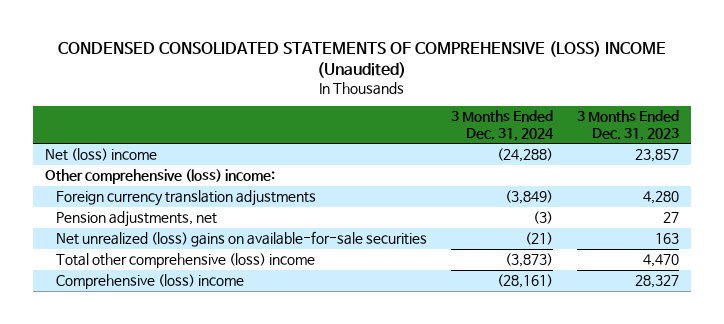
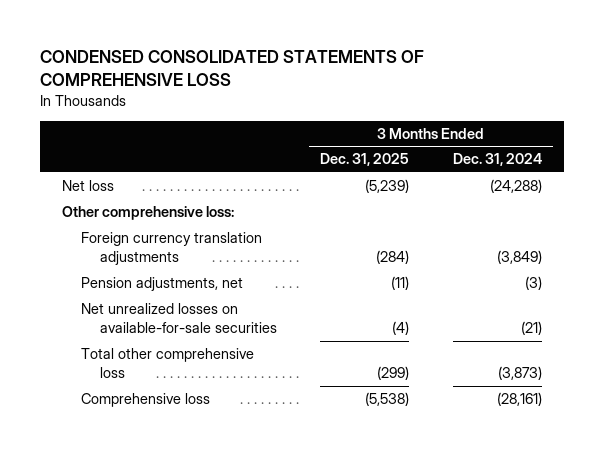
[57,40,666,78] CONDENSED CONSOLIDATED STATEMENTS OF COMPREHENSIVE (LOSS) INCOME (Unaudited) -> [40,50,425,87] CONDENSED CONSOLIDATED STATEMENTS OF COMPREHENSIVE LOSS
[577,110,680,141] 3 Months Ended Dec. 31, 2023 -> none
none -> [320,153,410,167] Dec. 31, 2025
[44,148,157,162] Net (loss) income -> [62,180,115,192] Net loss
[44,169,275,185] Other comprehensive (loss) income: -> [62,206,235,221] Other comprehensive loss:
[55,231,427,248] Net unrealized (loss) gains on available-for-sale securities -> [80,303,277,334] Net unrealized losses on available-for-sale securities
[55,253,315,269] Total other comprehensive (loss) income -> [80,348,254,379] Total other comprehensive loss
[55,274,244,290] Comprehensive (loss) income -> [80,393,210,408] Comprehensive loss

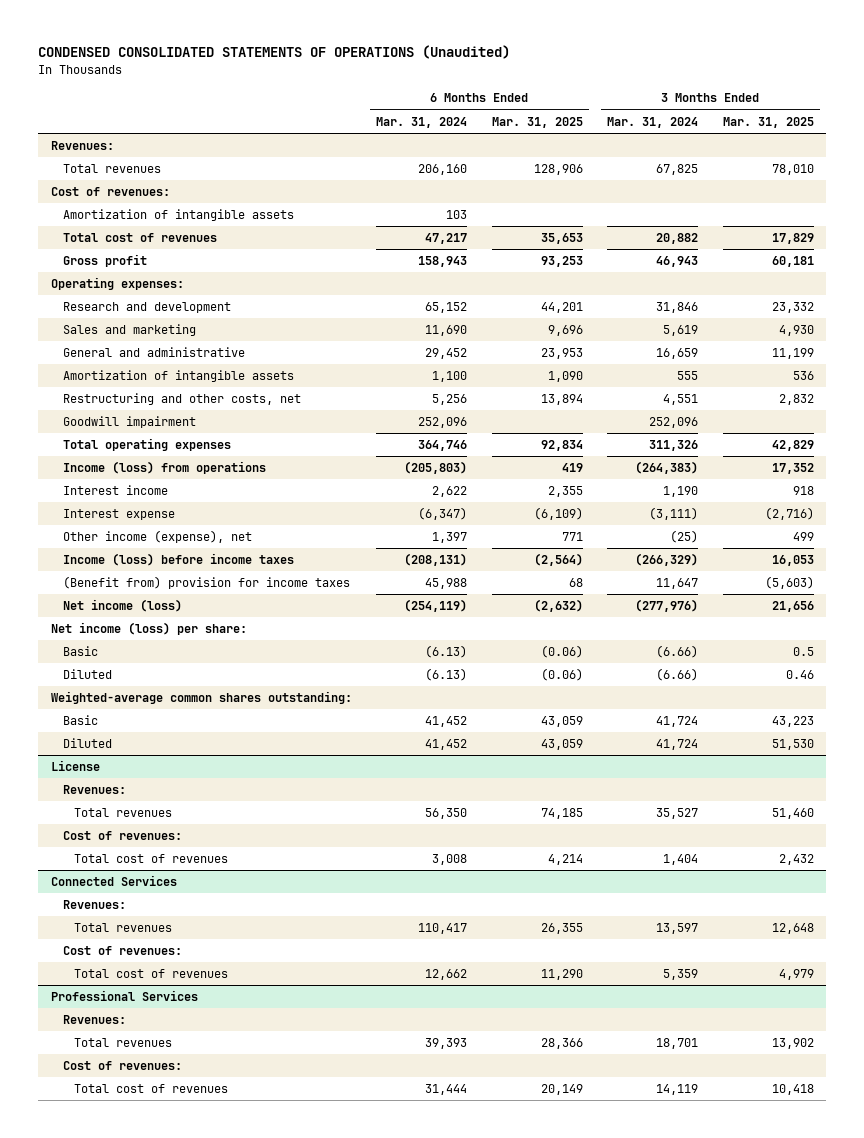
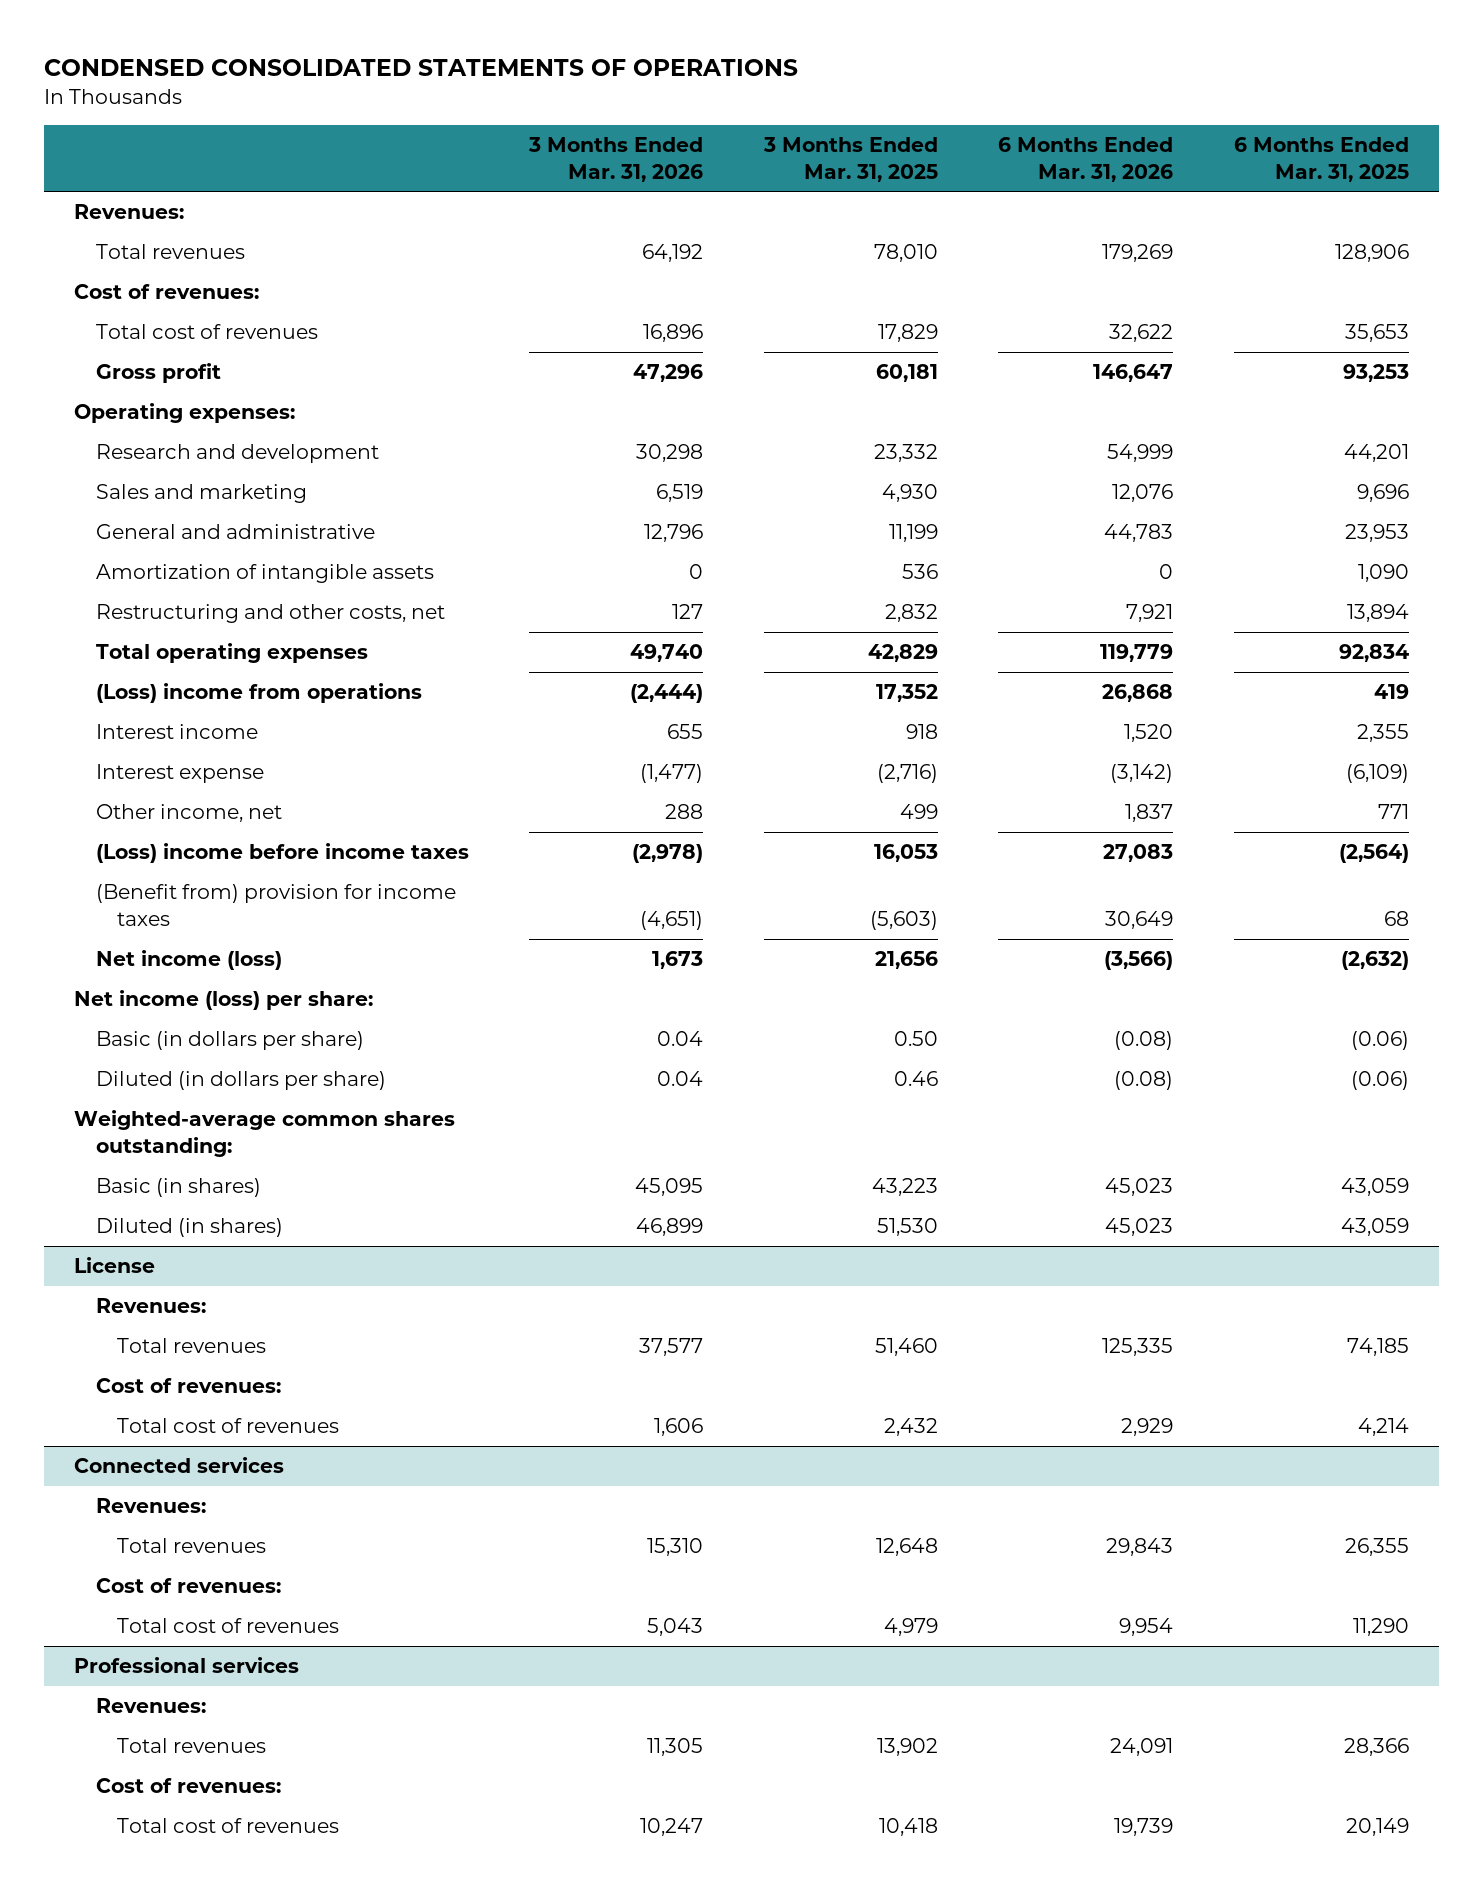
[38,45,511,60] CONDENSED CONSOLIDATED STATEMENTS OF OPERATIONS (Unaudited) -> [44,59,799,77] CONDENSED CONSOLIDATED STATEMENTS OF OPERATIONS
[376,116,468,128] Mar. 31, 2024 -> none
[607,116,699,128] Mar. 31, 2024 -> none
none -> [528,136,704,182] 3 Months Ended Mar. 31, 2026
none -> [998,136,1174,182] 6 Months Ended Mar. 31, 2026
[62,209,294,222] Amortization of intangible assets -> none
[62,416,196,429] Goodwill impairment -> none
[62,461,266,475] Income (loss) from operations -> [95,683,422,704] (Loss) income from operations
[62,530,252,544] Other income (expense), net -> [95,804,282,823] Other income, net
[62,553,294,567] Income (loss) before income taxes -> [95,843,469,864] (Loss) income before income taxes
[62,646,98,657] Basic -> [95,1031,364,1051] Basic (in dollars per share)
[792,647,814,657] 0.5 -> [893,1031,938,1047] 0.50
[62,669,112,680] Diluted -> [95,1071,386,1091] Diluted (in dollars per share)
[62,715,98,726] Basic -> [95,1178,261,1198] Basic (in shares)
[62,738,112,749] Diluted -> [95,1218,283,1238] Diluted (in shares)
[50,875,177,887] Connected Services -> [74,1457,285,1474] Connected services
[50,990,198,1002] Professional Services -> [74,1657,300,1674] Professional services

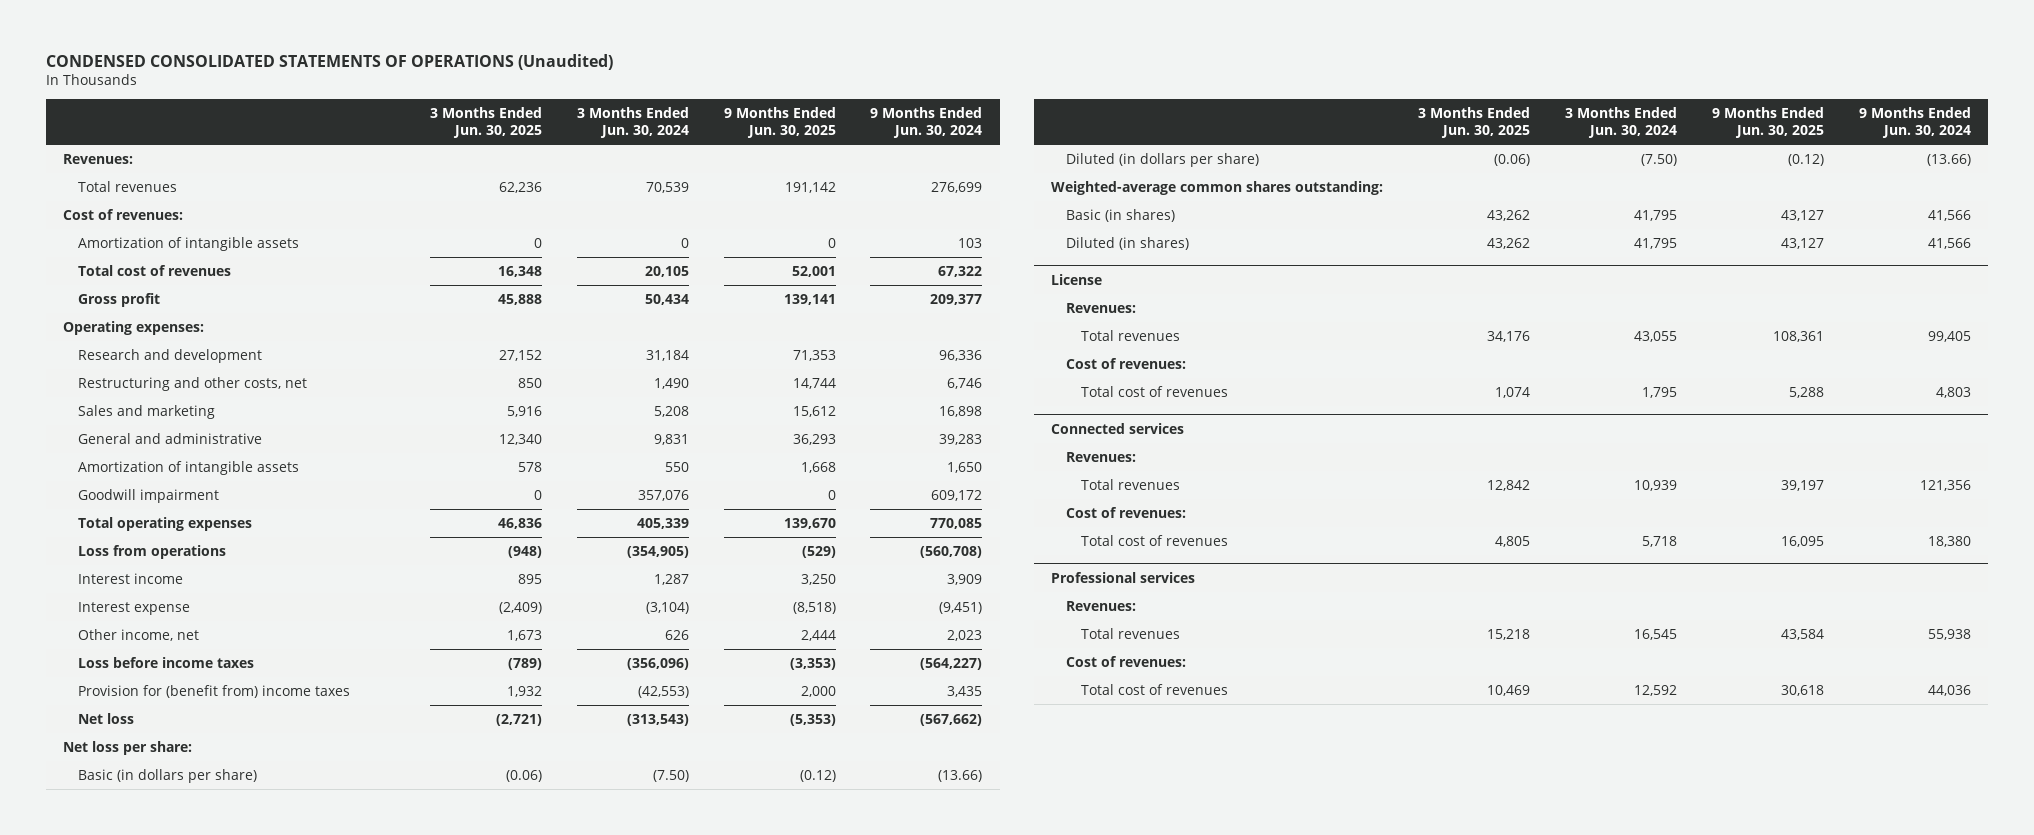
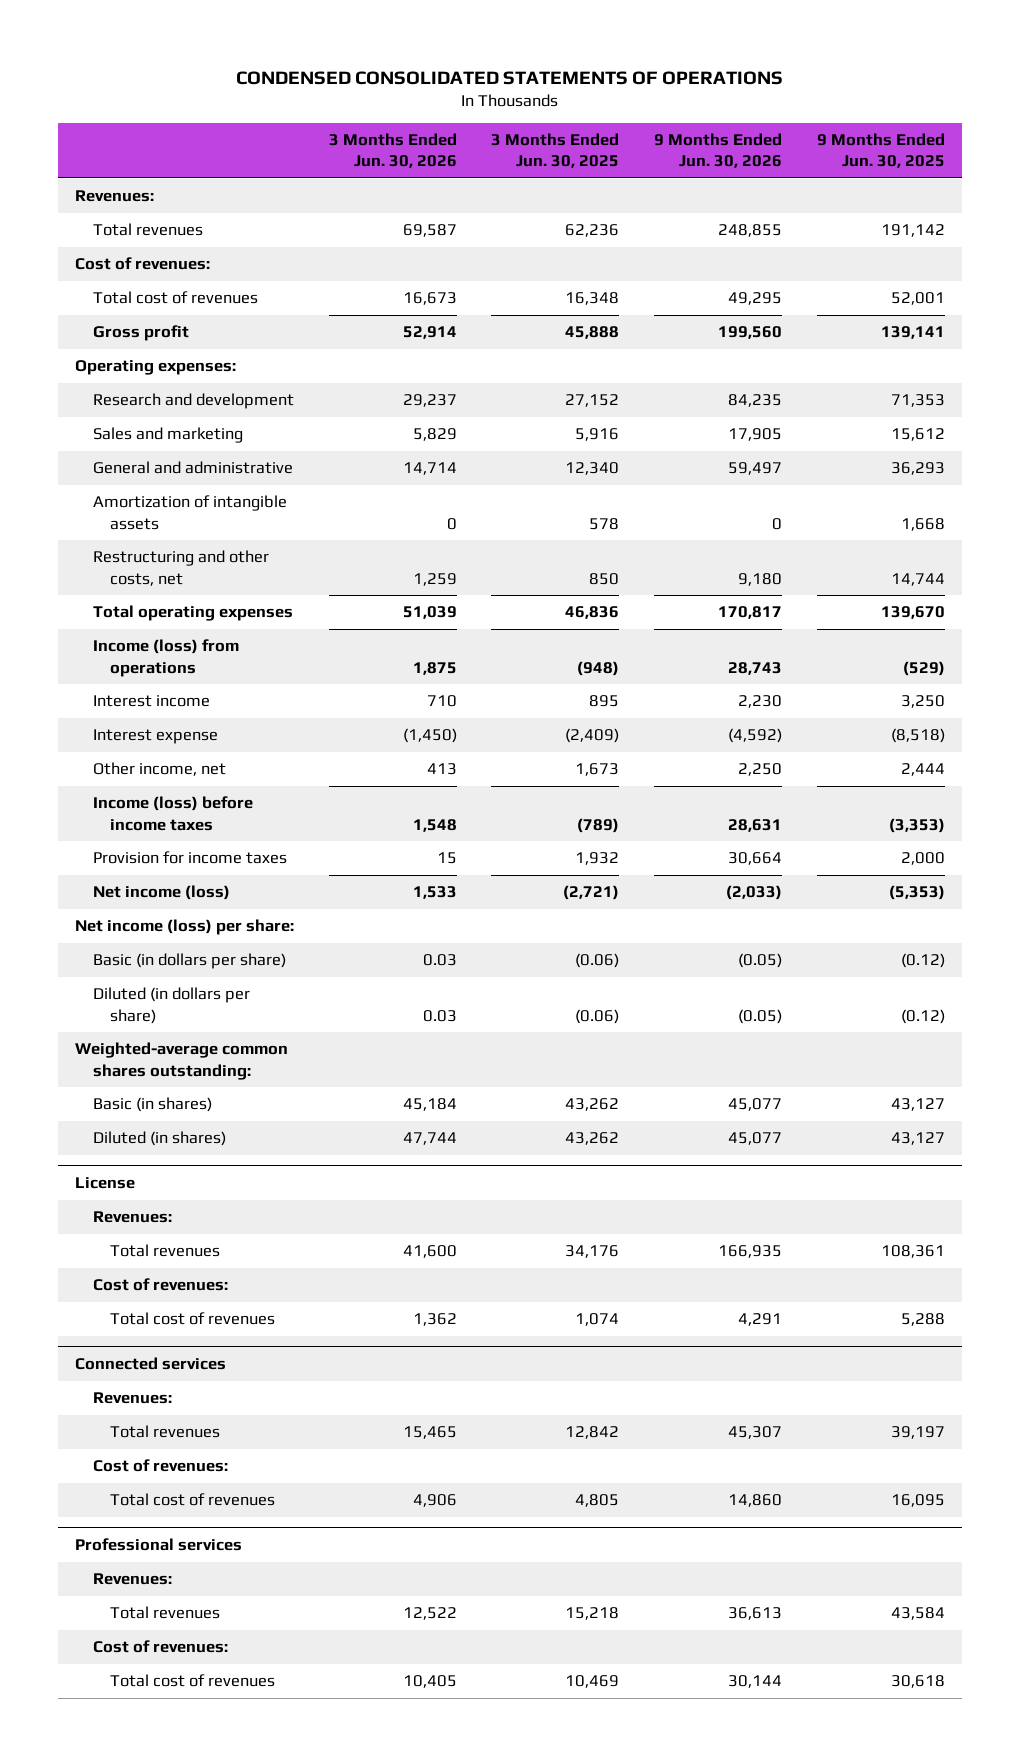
[45,53,613,70] CONDENSED CONSOLIDATED STATEMENTS OF OPERATIONS (Unaudited) -> [235,70,783,85] CONDENSED CONSOLIDATED STATEMENTS OF OPERATIONS
[576,106,689,139] 3 Months Ended Jun. 30, 2024 -> none
[870,106,983,139] 9 Months Ended Jun. 30, 2024 -> none
none -> [328,132,457,169] 3 Months Ended Jun. 30, 2026
none -> [654,132,783,169] 9 Months Ended Jun. 30, 2026
[77,236,299,251] Amortization of intangible assets -> none
[77,488,219,503] Goodwill impairment -> none
[77,376,307,391] Restructuring and other costs, net -> [92,550,269,586] Restructuring and other costs, net
[77,544,226,559] Loss from operations -> [92,639,239,677] Income (loss) from operations
[77,656,254,668] Loss before income taxes -> [92,796,253,831] Income (loss) before income taxes
[77,684,350,698] Provision for (benefit from) income taxes -> [92,851,287,865] Provision for income taxes
[77,712,134,724] Net loss -> [92,885,230,901] Net income (loss)
[63,740,193,755] Net loss per share: -> [75,919,295,936] Net income (loss) per share:

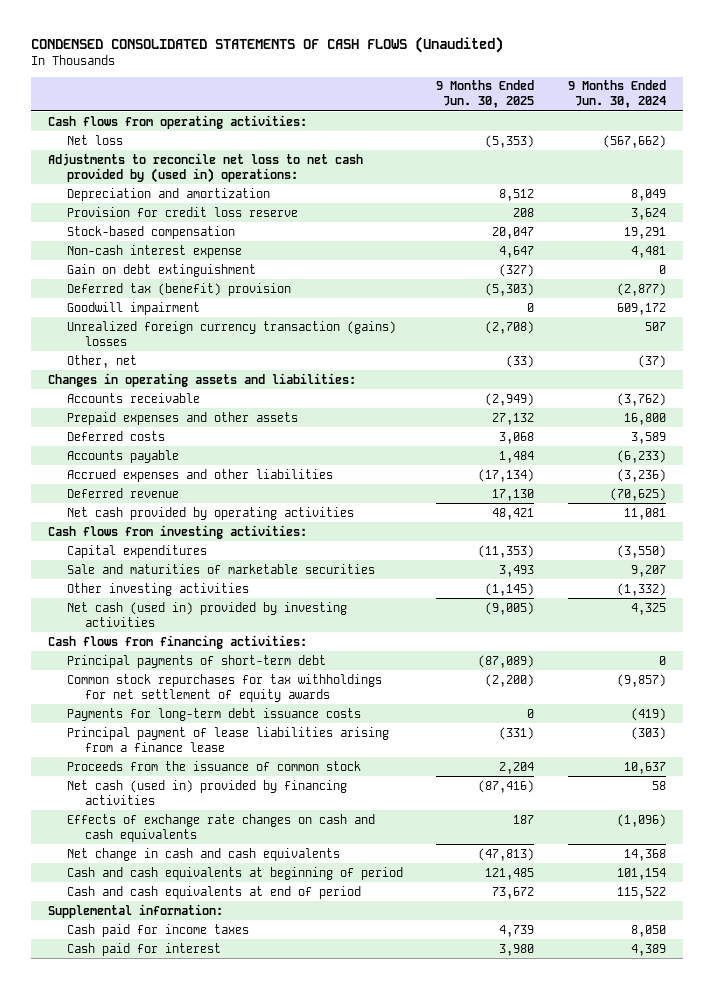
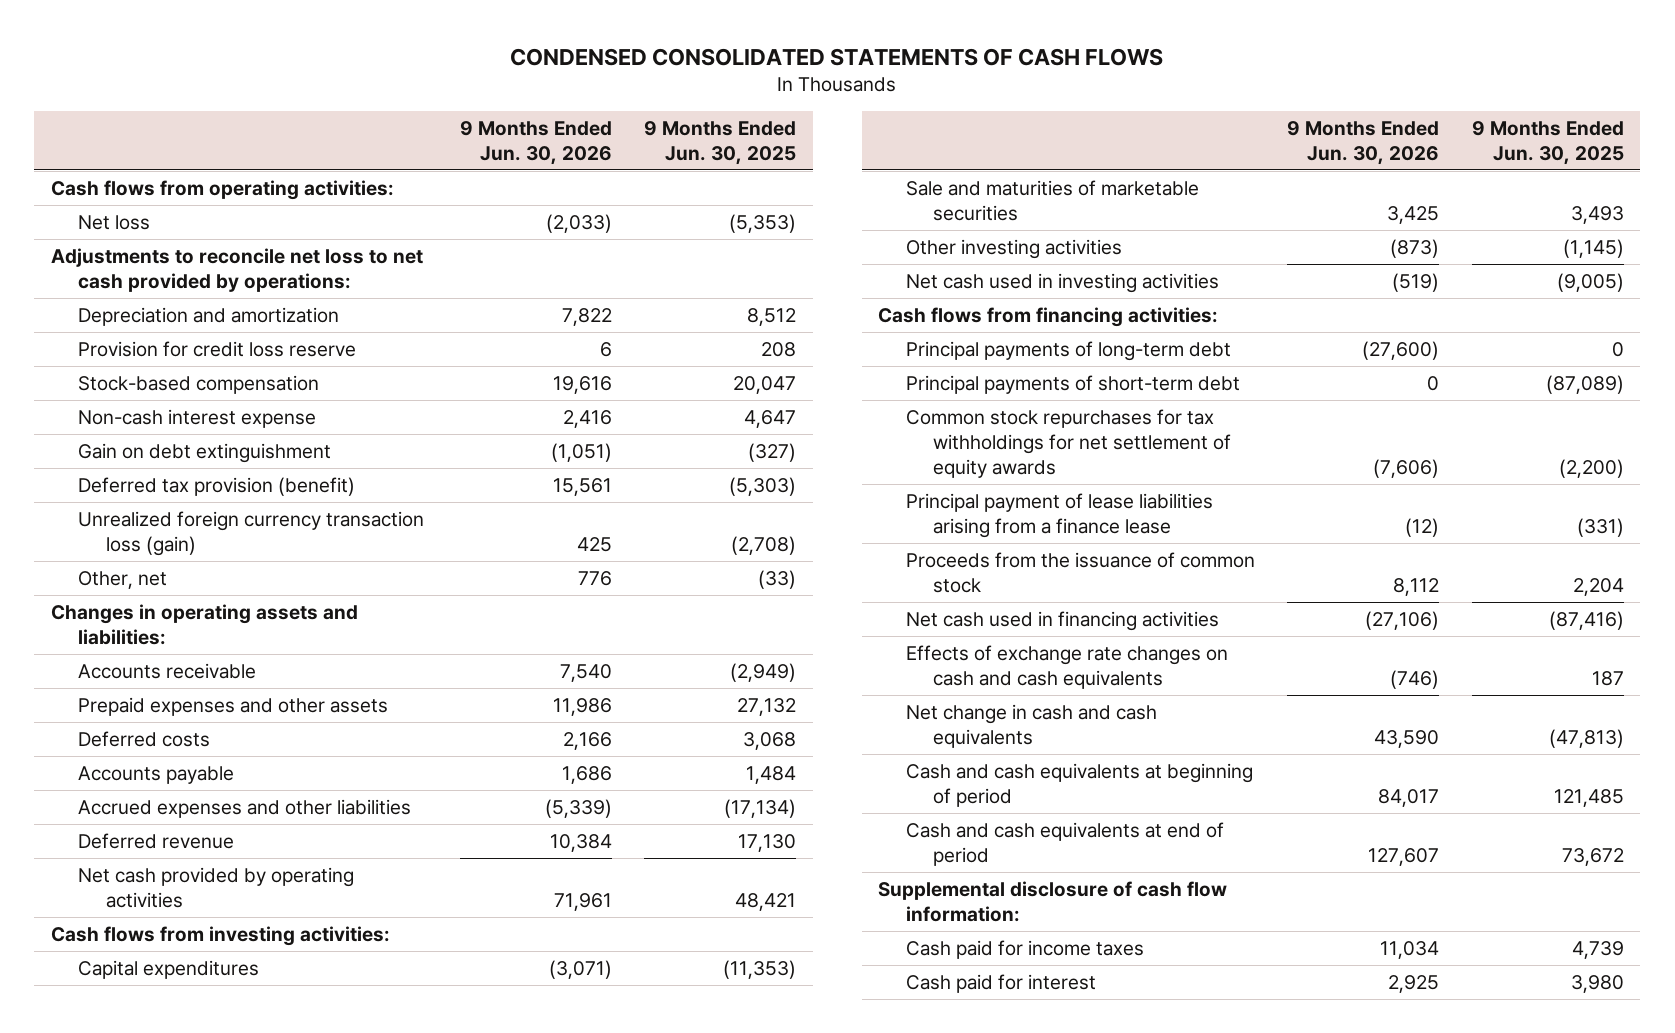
[31,37,504,54] CONDENSED CONSOLIDATED STATEMENTS OF CASH FLOWS (Unaudited) -> [510,47,1164,66] CONDENSED CONSOLIDATED STATEMENTS OF CASH FLOWS
[567,80,666,109] 9 Months Ended Jun. 30, 2024 -> none
none -> [459,120,612,165] 9 Months Ended Jun. 30, 2026
[48,152,364,183] Adjustments to reconcile net loss to net cash provided by (used in) operations: -> [50,248,423,292] Adjustments to reconcile net loss to net cash provided by operations:
[66,301,200,315] Goodwill impairment -> none
[66,282,291,296] Deferred tax (benefit) provision -> [78,477,356,497] Deferred tax provision (benefit)
[66,320,396,346] Unrealized foreign currency transaction (gains) losses -> [78,511,425,556] Unrealized foreign currency transaction loss (gain)
[66,601,347,627] Net cash (used in) provided by investing activities -> [905,273,1219,294] Net cash used in investing activities
none -> [905,341,1231,362] Principal payments of long-term debt
[66,707,361,721] Payments for long-term debt issuance costs -> none
[66,779,347,805] Net cash (used in) provided by financing activities -> [905,611,1219,632] Net cash used in financing activities
[48,903,224,918] Supplemental information: -> [878,881,1228,922] Supplemental disclosure of cash flow information:

